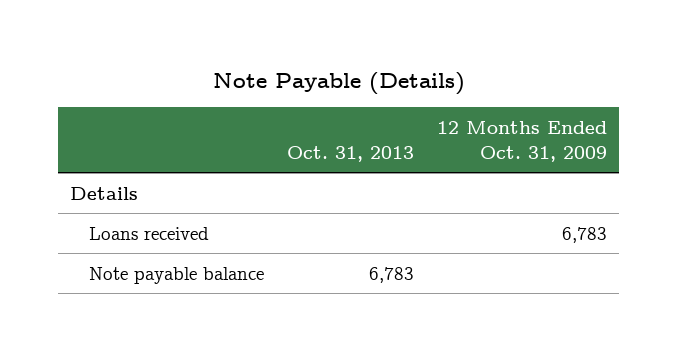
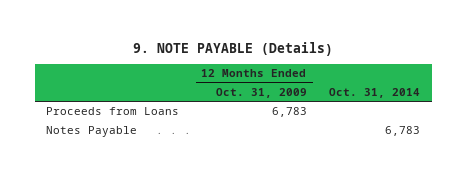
[212,72,465,96] Note Payable (Details) -> [133,41,334,56] 9. NOTE PAYABLE (Details)
[287,145,415,162] Oct. 31, 2013 -> none
none -> [329,87,421,98] Oct. 31, 2014
[69,186,138,200] Details -> none
[89,226,210,240] Loans received -> [46,107,180,116] Proceeds from Loans
[89,266,265,284] Note payable balance -> [46,126,138,138] Notes Payable

